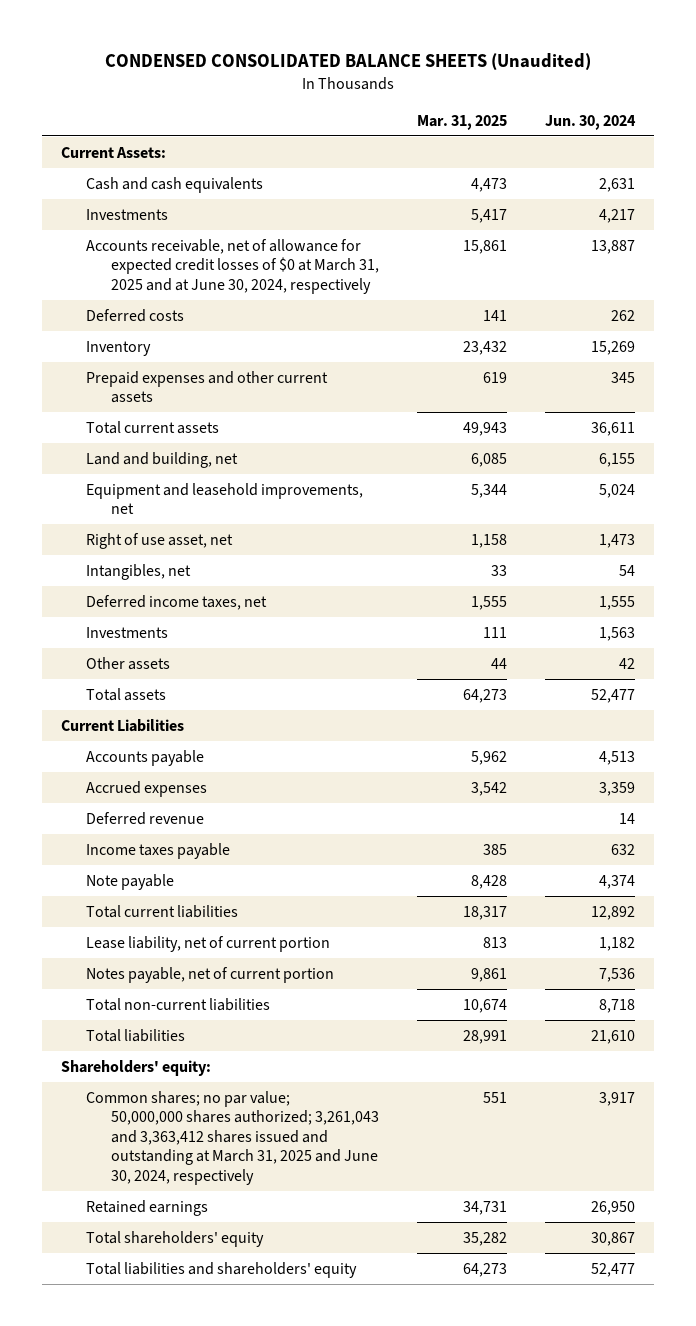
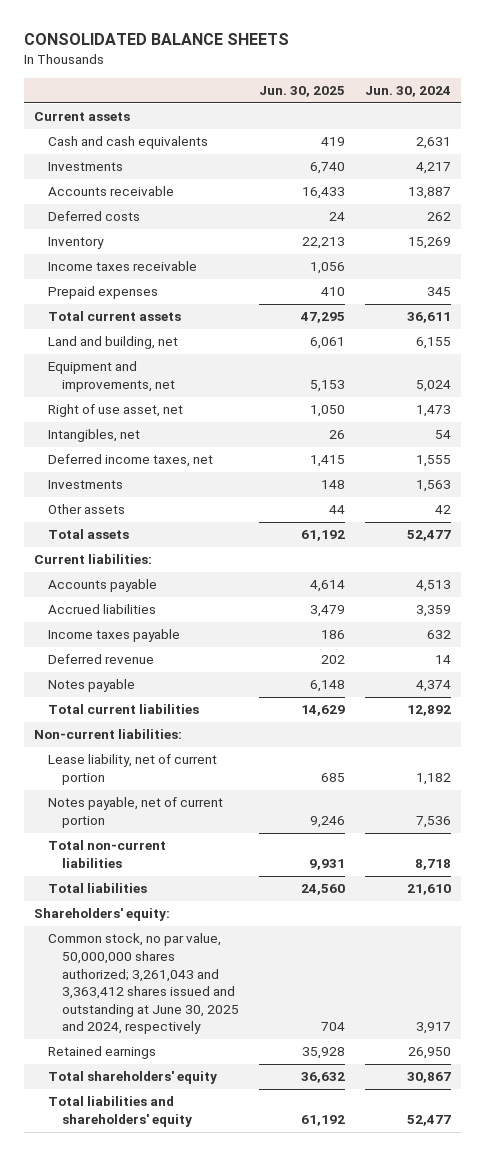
[104,52,591,70] CONDENSED CONSOLIDATED BALANCE SHEETS (Unaudited) -> [23,33,289,46] CONSOLIDATED BALANCE SHEETS
[417,114,508,130] Mar. 31, 2025 -> none
none -> [259,85,346,97] Jun. 30, 2025
[60,146,166,158] Current Assets: -> [34,112,131,122] Current assets
[85,238,380,294] Accounts receivable, net of allowance for expected credit losses of $0 at March 31, 2025 and at June 30, 2024, respectively -> [47,186,174,197] Accounts receivable
none -> [47,261,197,272] Income taxes receivable
[85,370,328,404] Prepaid expenses and other current assets -> [47,286,158,300] Prepaid expenses
[85,482,363,515] Equipment and leasehold improvements, net -> [47,361,175,392] Equipment and improvements, net
[60,718,184,732] Current Liabilities -> [34,554,153,565] Current liabilities:
[85,780,207,797] Accrued expenses -> [47,604,156,615] Accrued liabilities
[85,811,204,825] Deferred revenue -> [47,654,154,665] Deferred revenue
[85,873,174,890] Note payable -> [47,679,135,693] Notes payable
none -> [34,729,183,740] Non-current liabilities:
[85,1090,380,1185] Common shares; no par value; 50,000,000 shares authorized; 3,261,043 and 3,363,412 shares issued and outstanding at March 31, 2025 and June 30, 2024, respectively -> [47,933,239,1035] Common stock, no par value, 50,000,000 shares authorized; 3,261,043 and 3,363,412 shares issued and outstanding at June 30, 2025 and 2024, respectively

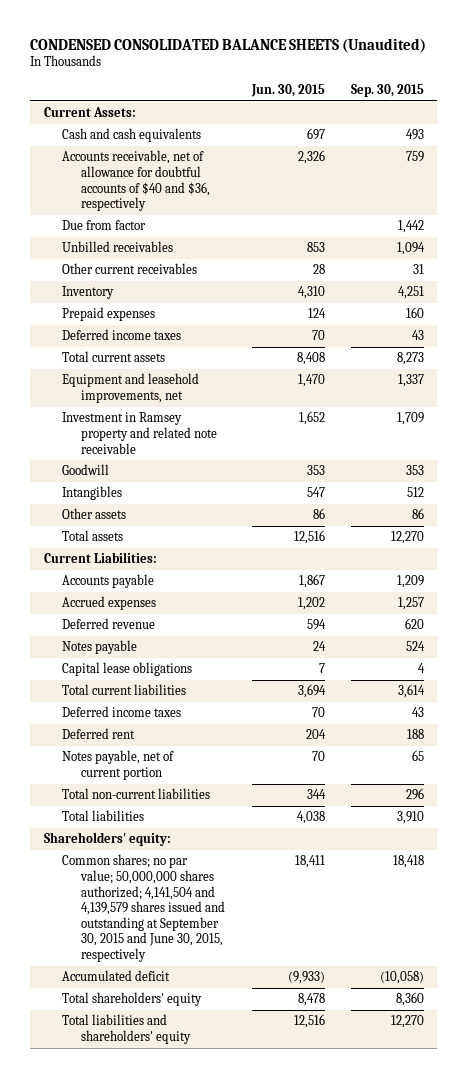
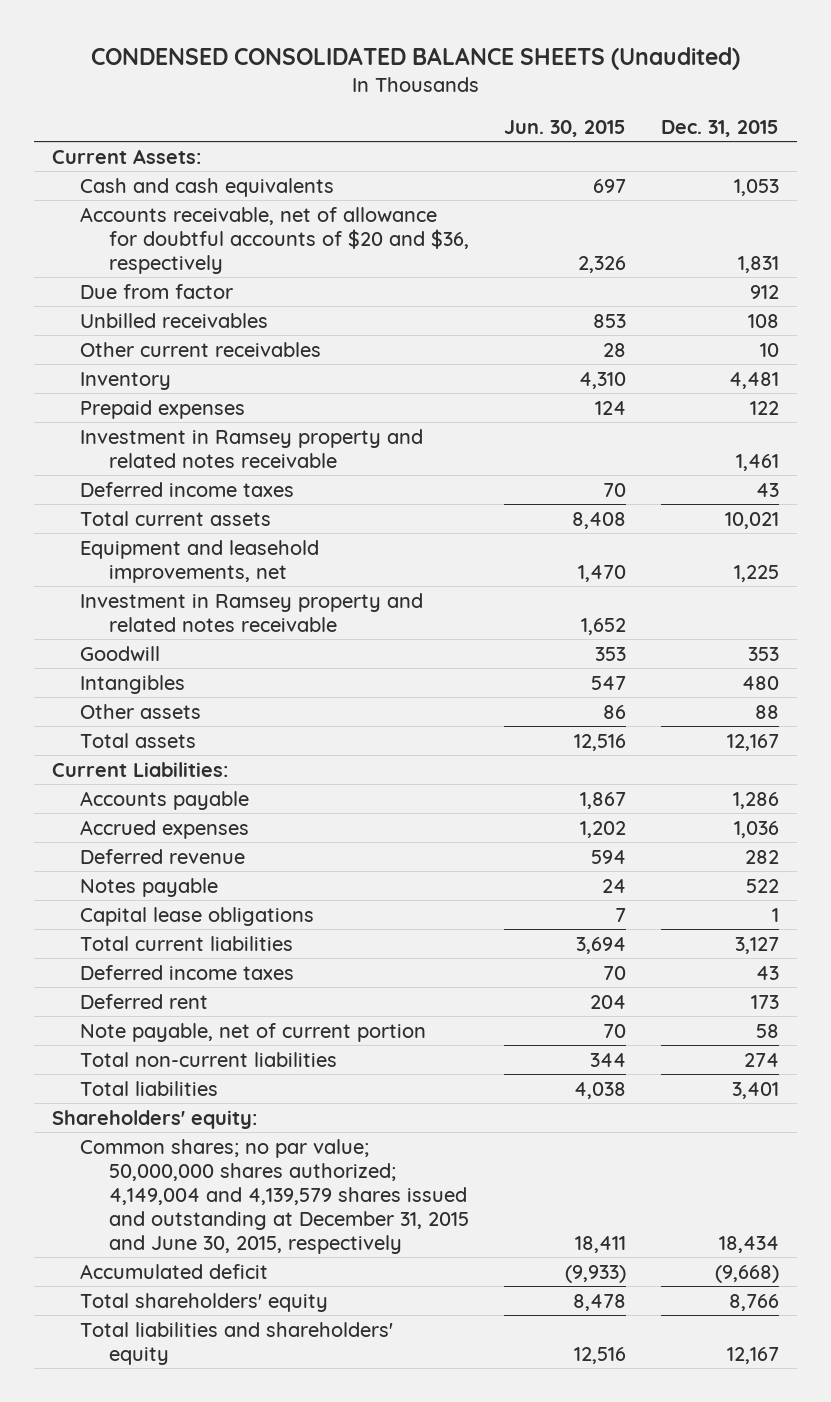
[351,84,425,98] Sep. 30, 2015 -> none
none -> [661,119,780,137] Dec. 31, 2015
[62,150,211,212] Accounts receivable, net of allowance for doubtful accounts of $40 and $36, respectively -> [80,206,469,274] Accounts receivable, net of allowance for doubtful accounts of $20 and $36, respectively
none -> [80,428,424,468] Investment in Ramsey property and related notes receivable
[62,412,218,454] Investment in Ramsey property and related note receivable -> [80,592,424,632] Investment in Ramsey property and related notes receivable
[62,750,175,780] Notes payable, net of current portion -> [80,1022,427,1042] Note payable, net of current portion
[62,854,226,963] Common shares; no par value; 50,000,000 shares authorized; 4,141,504 and 4,139,579 shares issued and outstanding at September 30, 2015 and June 30, 2015, respectively -> [80,1138,469,1254] Common shares; no par value; 50,000,000 shares authorized; 4,149,004 and 4,139,579 shares issued and outstanding at December 31, 2015 and June 30, 2015, respectively

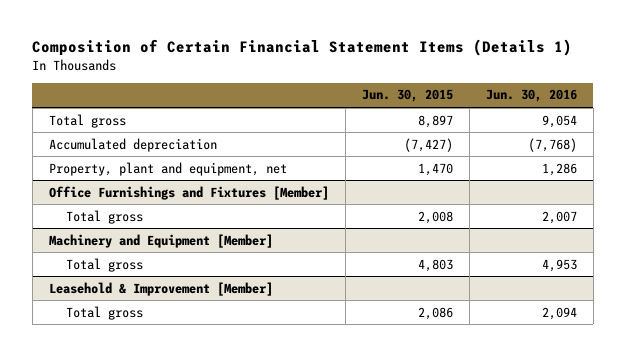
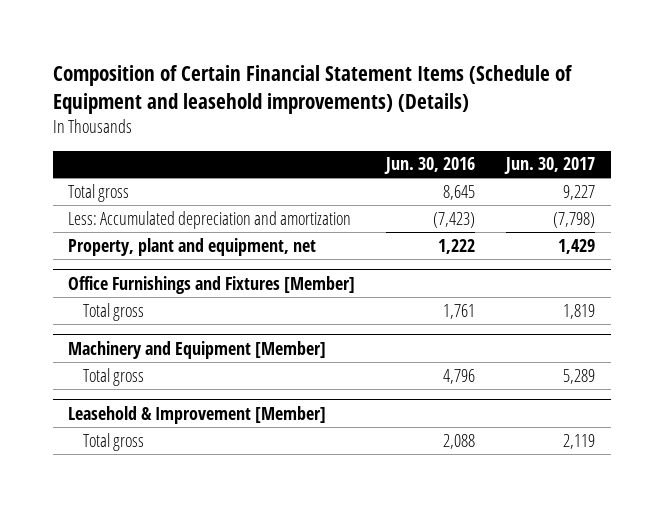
[32,39,573,57] Composition of Certain Financial Statement Items (Details 1) -> [52,64,573,114] Composition of Certain Financial Statement Items (Schedule of Equipment and leasehold improvements) (Details)
[361,89,453,103] Jun. 30, 2015 -> none
none -> [504,157,596,175] Jun. 30, 2017
[541,114,577,128] 9,054 -> [443,184,476,200] 8,645
[48,137,217,152] Accumulated depreciation -> [68,210,352,229] Less: Accumulated depreciation and amortization
[527,137,577,152] (7,768) -> [433,211,476,228] (7,423)
[541,162,577,176] 1,286 -> [438,238,476,254] 1,222
[541,210,577,224] 2,007 -> [443,303,476,319] 1,761
[541,258,577,272] 4,953 -> [443,368,476,384] 4,796
[541,306,577,320] 2,094 -> [443,433,476,449] 2,088

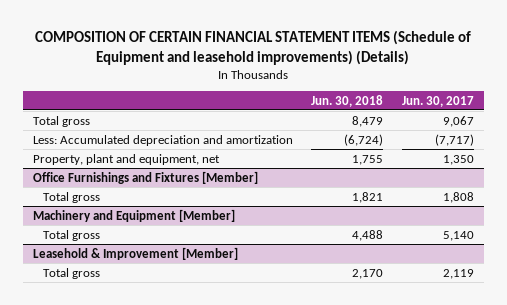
[52,64,573,114] Composition of Certain Financial Statement Items (Schedule of Equipment and leasehold improvements) (Details) -> [35,30,472,65] COMPOSITION OF CERTAIN FINANCIAL STATEMENT ITEMS (Schedule of Equipment and leasehold improvements) (Details)
[384,157,476,175] Jun. 30, 2016 -> none
none -> [311,94,384,107] Jun. 30, 2018
[563,184,596,200] 9,227 -> [443,115,475,127] 9,067
[553,211,596,228] (7,798) -> [435,133,475,146] (7,717)
[558,238,596,254] 1,429 -> [443,154,475,165] 1,350
[563,303,596,319] 1,819 -> [443,191,475,203] 1,808
[563,368,596,384] 5,289 -> [443,230,475,241] 5,140

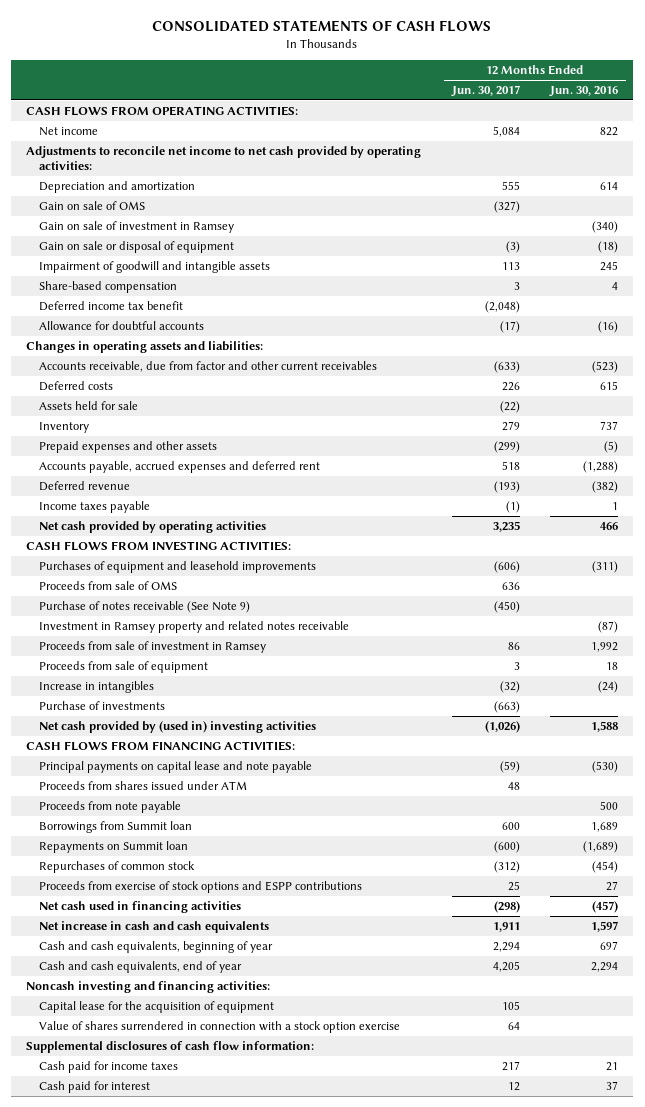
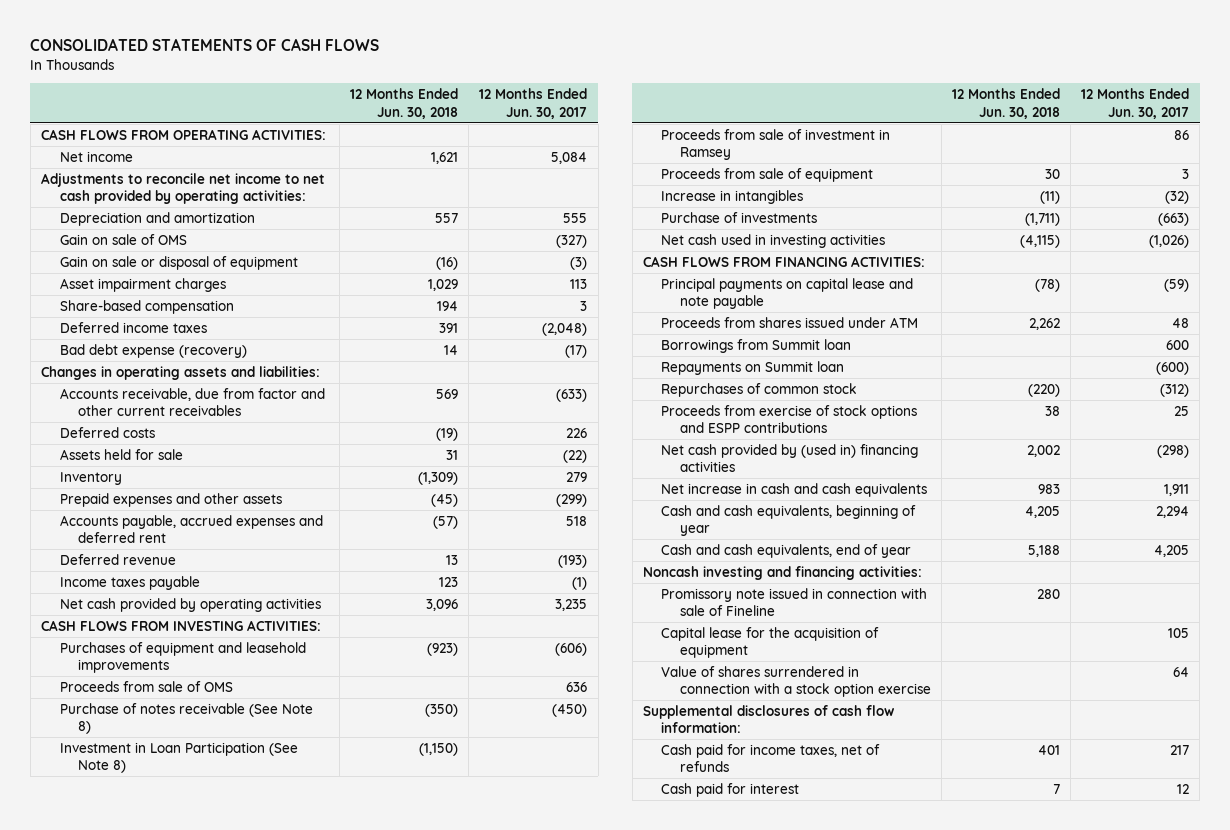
[549,86,619,98] Jun. 30, 2016 -> none
none -> [350,88,459,119] 12 Months Ended Jun. 30, 2018
[38,221,234,234] Gain on sale of investment in Ramsey -> none
[38,261,270,274] Impairment of goodwill and intangible assets -> [59,277,226,292] Asset impairment charges
[38,301,183,312] Deferred income tax benefit -> [59,321,207,333] Deferred income taxes
[38,321,204,332] Allowance for doubtful accounts -> [59,343,247,358] Bad debt expense (recovery)
[38,601,250,614] Purchase of notes receivable (See Note 9) -> [59,702,313,735] Purchase of notes receivable (See Note 8)
[38,621,349,634] Investment in Ramsey property and related notes receivable -> [59,741,298,774] Investment in Loan Participation (See Note 8)
[38,721,316,734] Net cash provided by (used in) investing activities -> [661,233,886,248] Net cash used in investing activities
[38,801,181,814] Proceeds from note payable -> none
[38,901,241,914] Net cash used in financing activities -> [661,443,919,473] Net cash provided by (used in) financing activities
none -> [661,587,928,617] Promissory note issued in connection with sale of Fineline
[38,1061,178,1074] Cash paid for income taxes -> [661,743,881,773] Cash paid for income taxes, net of refunds

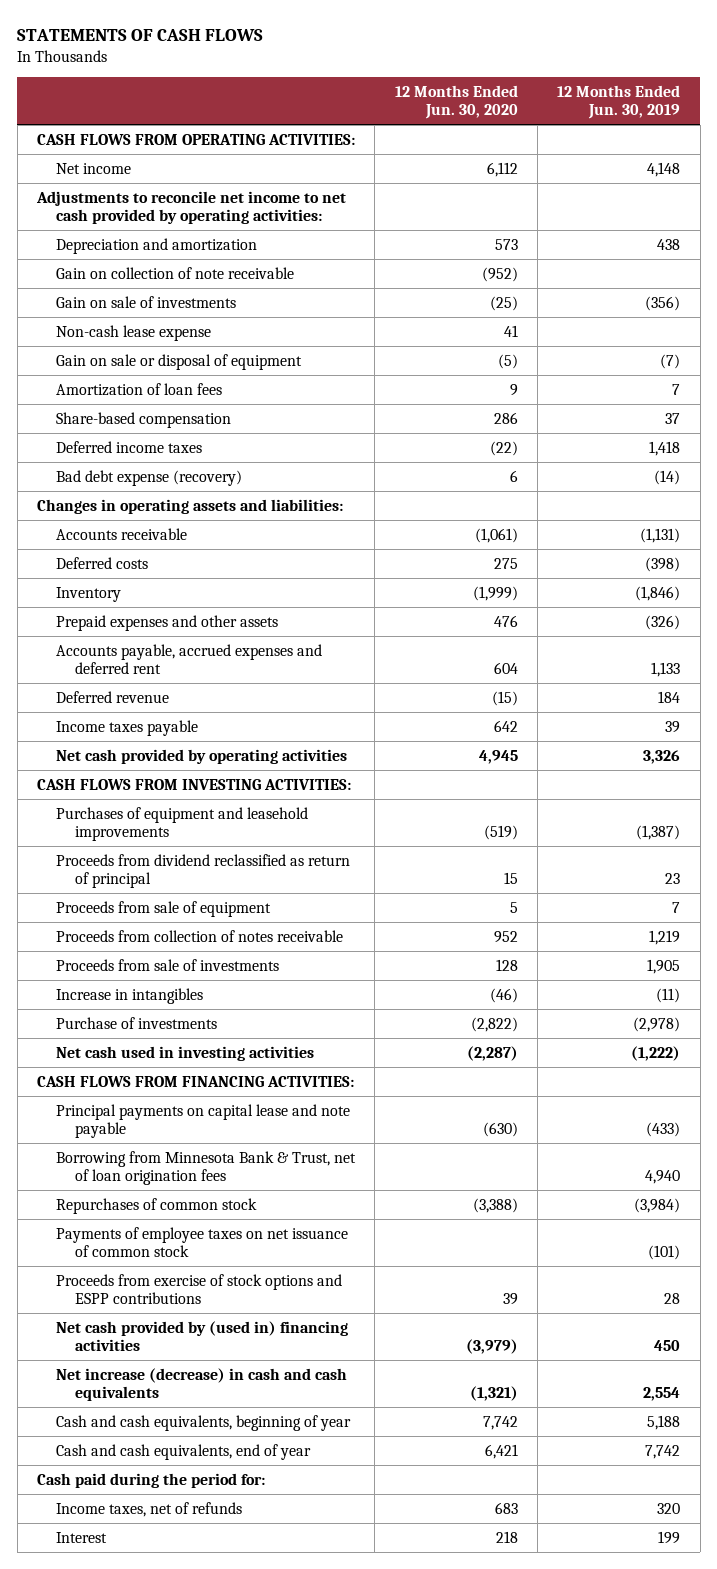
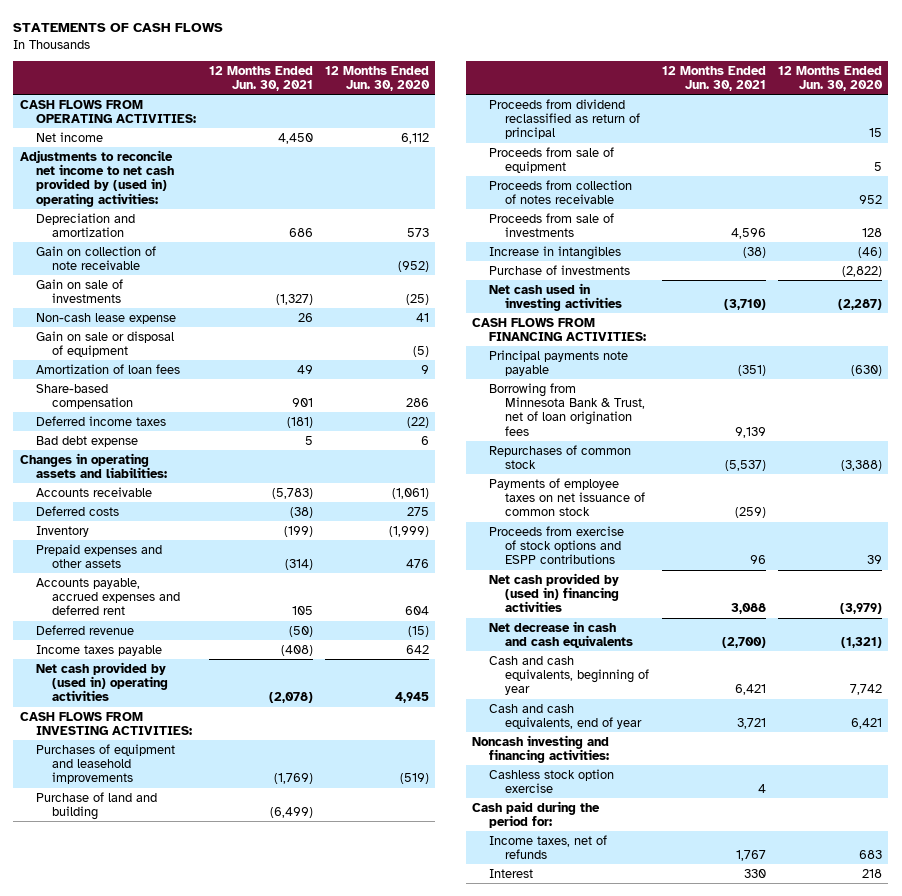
[557,84,681,119] 12 Months Ended Jun. 30, 2019 -> none
none -> [208,65,313,92] 12 Months Ended Jun. 30, 2021
[35,190,346,224] Adjustments to reconcile net income to net cash provided by operating activities: -> [19,149,174,207] Adjustments to reconcile net income to net cash provided by (used in) operating activities:
[55,469,242,486] Bad debt expense (recovery) -> [35,435,138,447] Bad debt expense
[55,748,347,764] Net cash provided by operating activities -> [35,661,169,702] Net cash provided by (used in) operating activities
none -> [35,791,157,820] Purchase of land and building
[55,1103,350,1138] Principal payments on capital lease and note payable -> [488,349,628,376] Principal payments note payable
[55,1367,347,1401] Net increase (decrease) in cash and cash equivalents -> [488,620,633,648] Net decrease in cash and cash equivalents
none -> [472,734,610,763] Noncash investing and financing activities:
none -> [488,768,614,793] Cashless stock option exercise

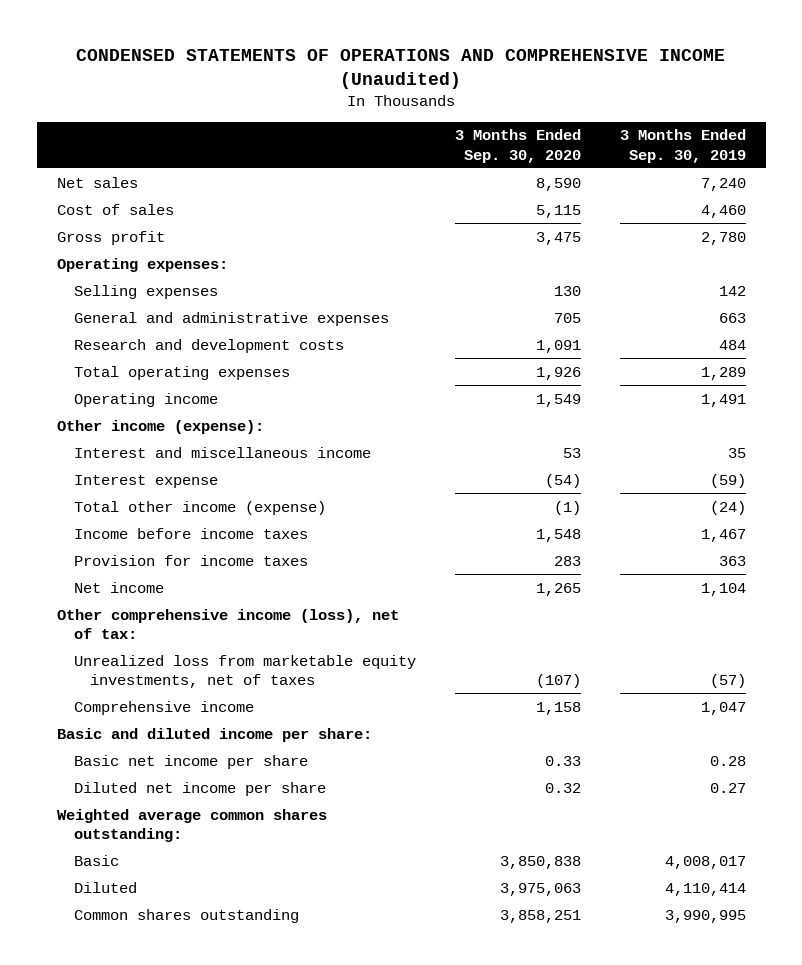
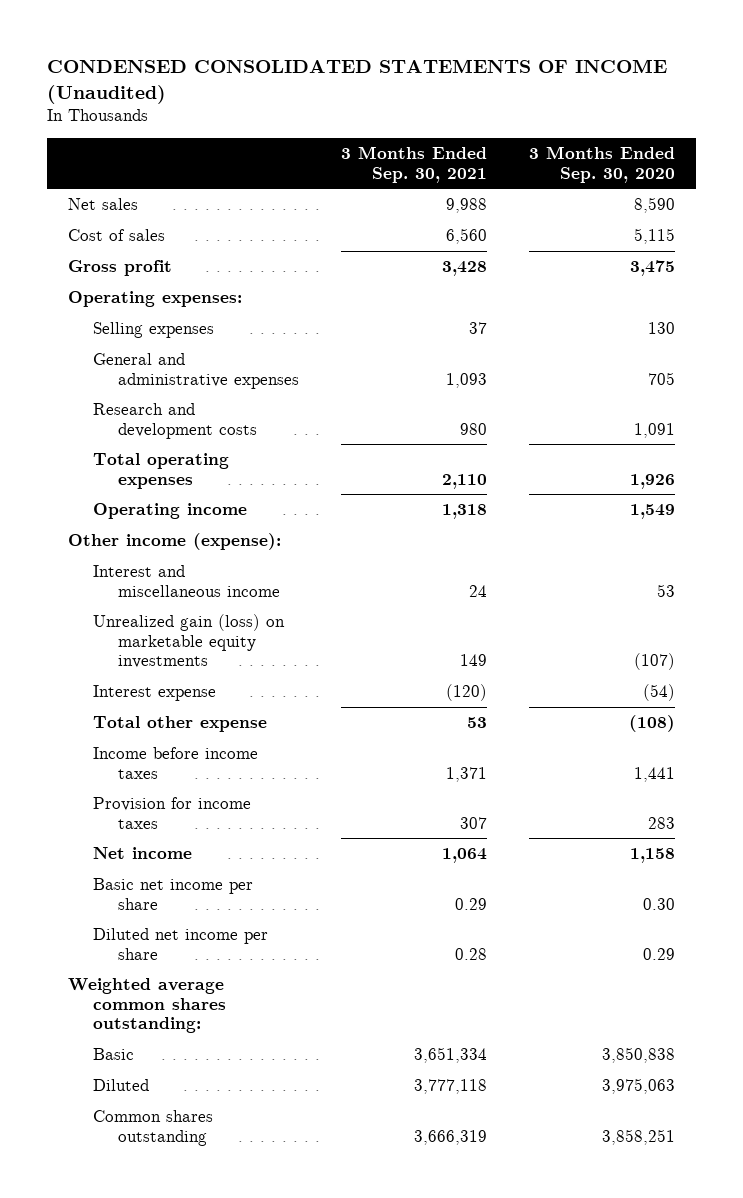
[76,49,726,90] CONDENSED STATEMENTS OF OPERATIONS AND COMPREHENSIVE INCOME (Unaudited) -> [47,59,668,105] CONDENSED CONSOLIDATED STATEMENTS OF INCOME (Unaudited)
[619,129,746,163] 3 Months Ended Sep. 30, 2019 -> none
none -> [341,146,488,183] 3 Months Ended Sep. 30, 2021
none -> [93,614,286,669] Unrealized gain (loss) on marketable equity investments
[73,500,326,515] Total other income (expense) -> [93,716,268,733] Total other expense
[553,500,581,515] (1) -> [628,715,675,733] (108)
[535,528,581,542] 1,548 -> [633,766,675,782] 1,441
[56,608,399,639] Other comprehensive income (loss), net of tax: -> none
[73,654,416,688] Unrealized loss from marketable equity investments, net of taxes -> none
[73,700,254,715] Comprehensive income -> none
[56,727,372,742] Basic and diluted income per share: -> none
[535,582,581,596] 1,265 -> [629,848,675,864] 1,158
[544,755,581,766] 0.33 -> [642,897,675,910] 0.30
[544,782,581,793] 0.32 -> [642,947,675,960] 0.29

